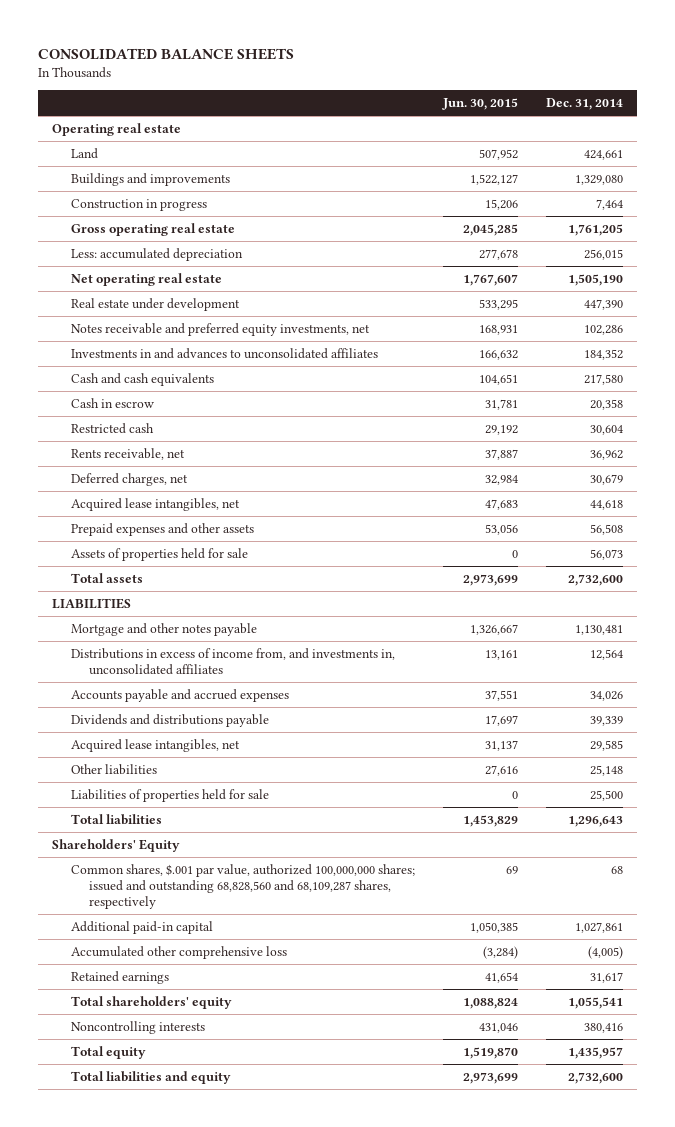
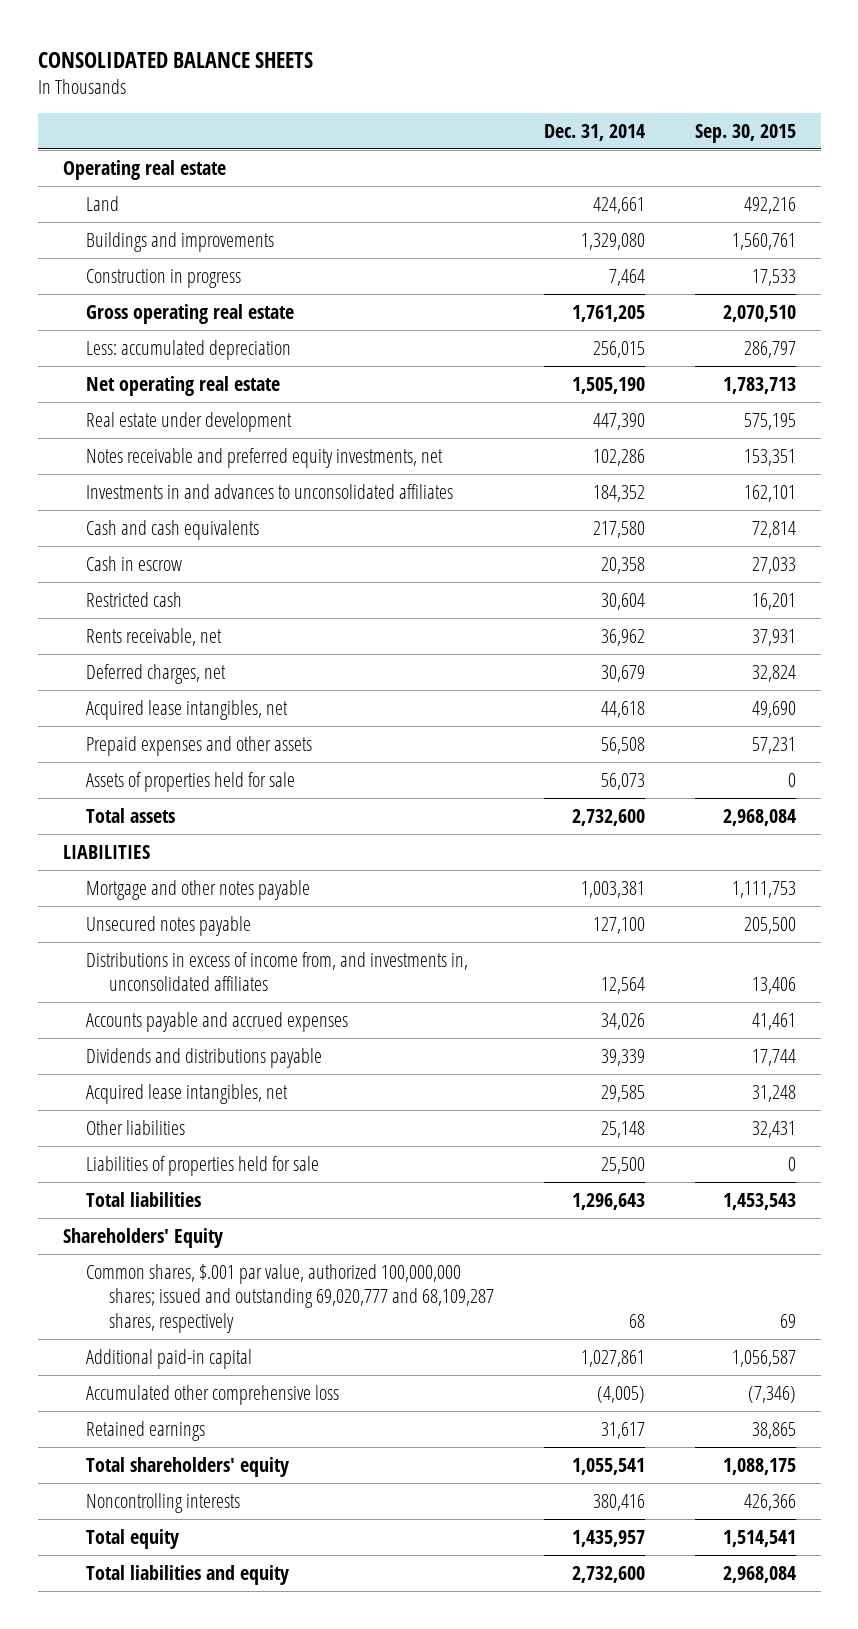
[441,98,518,111] Jun. 30, 2015 -> none
none -> [694,123,796,143] Sep. 30, 2015
[575,624,624,635] 1,130,481 -> [580,880,645,898] 1,003,381
none -> [85,915,251,936] Unsecured notes payable
[70,863,415,909] Common shares, $.001 par value, authorized 100,000,000 shares; issued and outstanding 68,828,560 and 68,109,287 shares, respectively -> [85,1263,495,1334] Common shares, $.001 par value, authorized 100,000,000 shares; issued and outstanding 69,020,777 and 68,109,287 shares, respectively

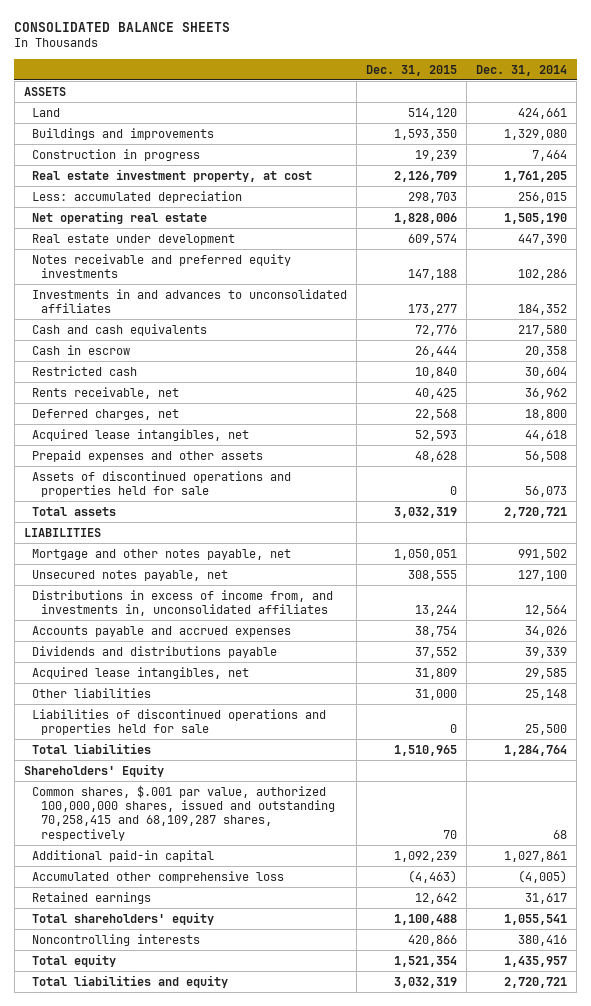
[694,123,796,143] Sep. 30, 2015 -> none
none -> [366,64,458,76] Dec. 31, 2015
[62,159,226,180] Operating real estate -> none
none -> [23,86,66,96] ASSETS
[85,303,294,324] Gross operating real estate -> [32,168,313,182] Real estate investment property, at cost
[85,447,443,468] Notes receivable and preferred equity investments, net -> [32,253,292,279] Notes receivable and preferred equity investments
[600,664,645,682] 30,679 -> [525,408,568,420] 18,800
[85,771,295,792] Assets of properties held for sale -> [32,470,292,498] Assets of discontinued operations and properties held for sale
[571,808,645,826] 2,732,600 -> [504,506,568,518] 2,720,721
[85,879,310,900] Mortgage and other notes payable -> [32,548,292,560] Mortgage and other notes payable, net
[580,880,645,898] 1,003,381 -> [518,548,568,560] 991,502
[85,915,251,936] Unsecured notes payable -> [32,569,229,581] Unsecured notes payable, net
[85,1155,319,1176] Liabilities of properties held for sale -> [32,708,327,736] Liabilities of discontinued operations and properties held for sale
[571,1192,645,1210] 1,296,643 -> [504,744,568,756] 1,284,764
[85,1263,495,1334] Common shares, $.001 par value, authorized 100,000,000 shares; issued and outstanding 69,020,777 and 68,109,287 shares, respectively -> [32,784,335,841] Common shares, $.001 par value, authorized 100,000,000 shares, issued and outstanding 70,258,415 and 68,109,287 shares, respectively
[571,1565,645,1583] 2,732,600 -> [504,976,568,988] 2,720,721

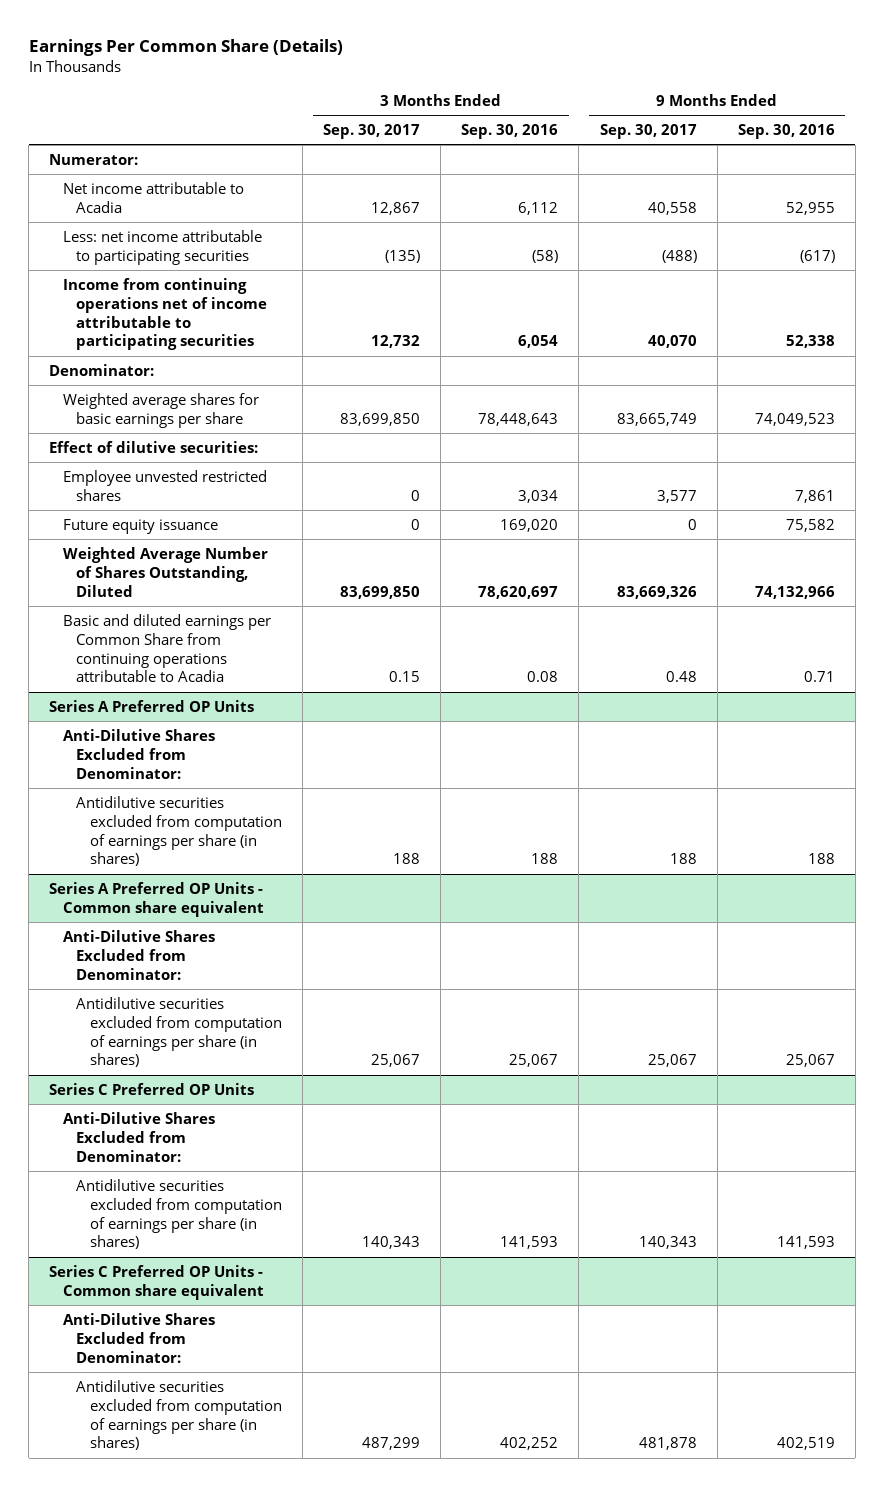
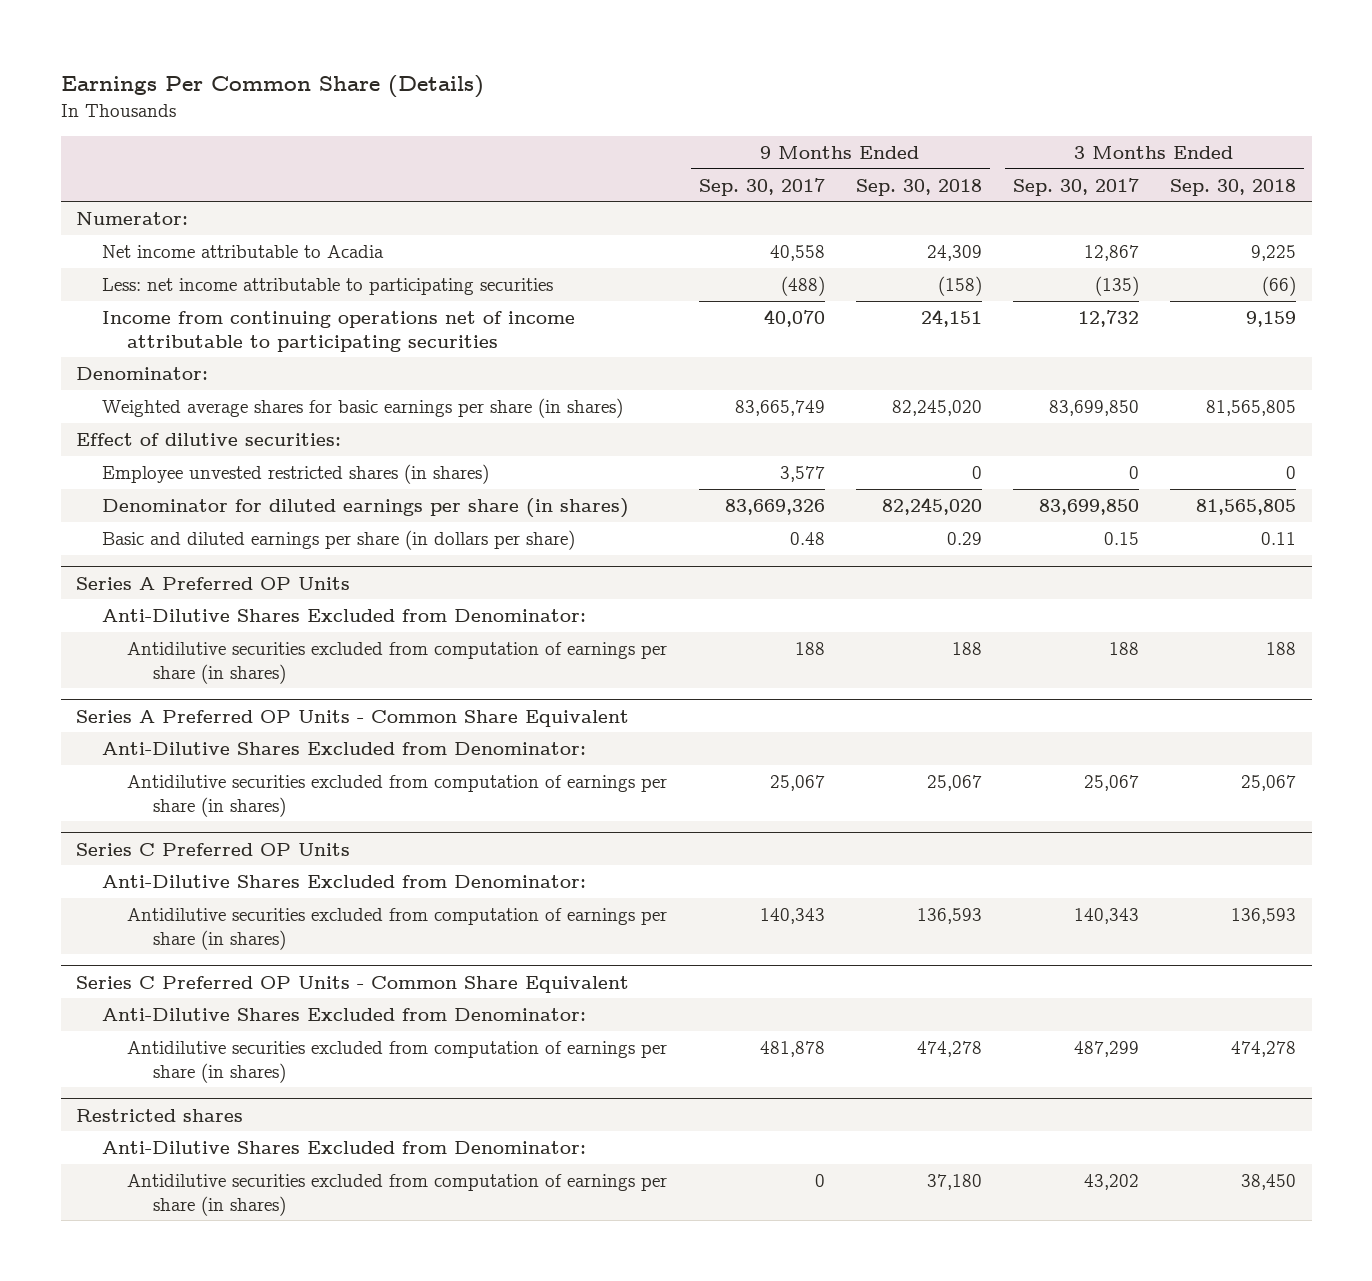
[461,124,559,140] Sep. 30, 2016 -> none
[737,124,835,140] Sep. 30, 2016 -> none
none -> [855,178,982,196] Sep. 30, 2018
none -> [1170,178,1297,196] Sep. 30, 2018
[62,392,259,428] Weighted average shares for basic earnings per share -> [101,397,623,418] Weighted average shares for basic earnings per share (in shares)
[62,518,218,534] Future equity issuance -> none
[62,469,267,501] Employee unvested restricted shares -> [101,463,489,484] Employee unvested restricted shares (in shares)
[62,546,268,597] Weighted Average Number of Shares Outstanding, Diluted -> [101,497,629,518] Denominator for diluted earnings per share (in shares)
[62,613,271,683] Basic and diluted earnings per Common Share from continuing operations attributable to Acadia -> [101,529,575,550] Basic and diluted earnings per share (in dollars per share)
[49,881,264,917] Series A Preferred OP Units - Common share equivalent -> [76,709,630,727] Series A Preferred OP Units - Common Share Equivalent
[49,1264,264,1300] Series C Preferred OP Units - Common share equivalent -> [76,975,630,993] Series C Preferred OP Units - Common Share Equivalent
none -> [76,1108,244,1122] Restricted shares
none -> [101,1140,586,1154] Anti-Dilutive Shares Excluded from Denominator:
none -> [127,1173,668,1216] Antidilutive securities excluded from computation of earnings per share (in shares)

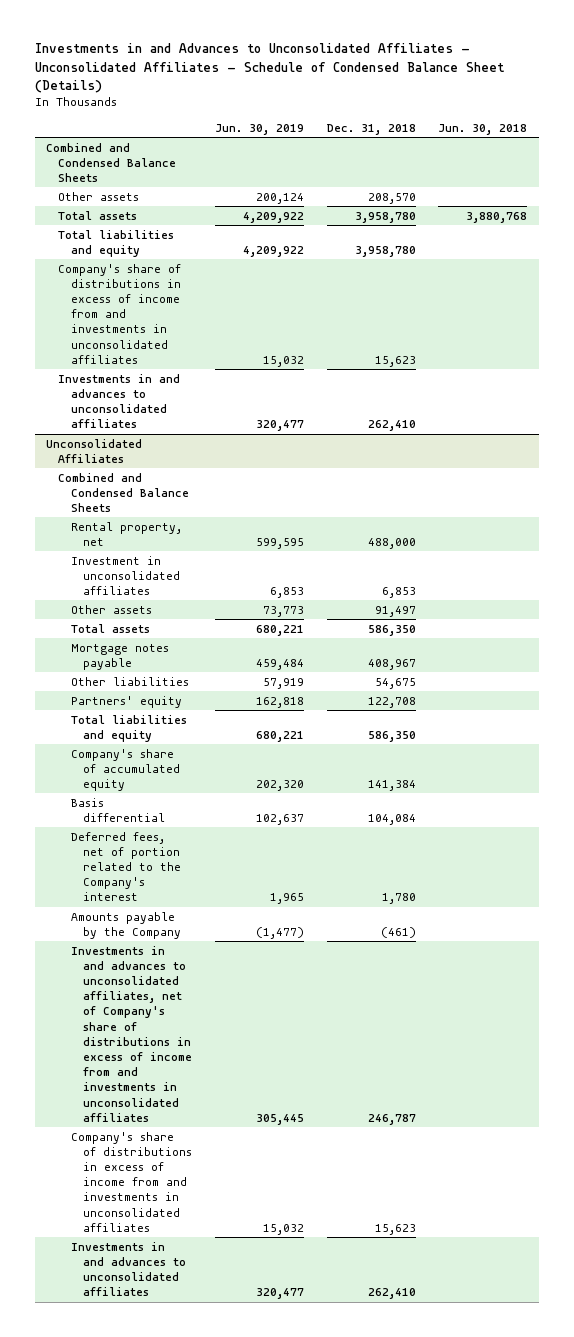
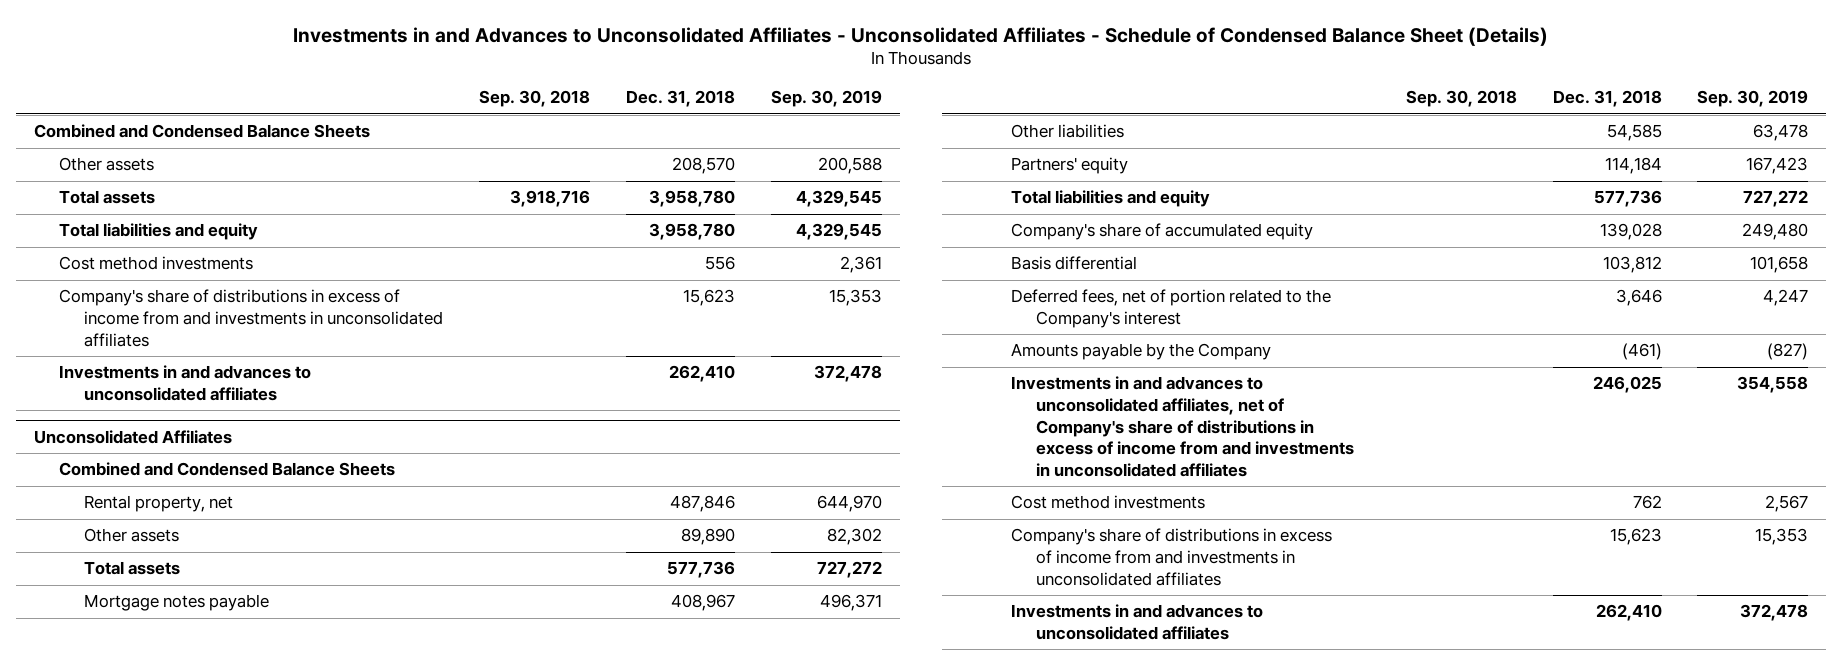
[214,123,304,135] Jun. 30, 2019 -> none
[438,123,528,135] Jun. 30, 2018 -> none
none -> [479,90,591,108] Sep. 30, 2018
none -> [771,90,883,108] Sep. 30, 2019
none -> [58,256,253,271] Cost method investments
[70,555,180,595] Investment in unconsolidated affiliates -> none
[367,537,416,549] 488,000 -> [670,495,736,513] 487,846
[374,605,416,617] 91,497 -> [681,528,736,546] 89,890
[367,624,416,636] 586,350 -> [667,561,736,579] 577,736
[374,677,416,689] 54,675 -> [1606,124,1662,142] 54,585
[367,696,416,708] 122,708 -> [1604,157,1662,175] 114,184
[367,730,416,742] 586,350 -> [1593,190,1662,208] 577,736
[367,779,416,791] 141,384 -> [1599,223,1662,241] 139,028
[367,813,416,825] 104,084 -> [1602,256,1662,274] 103,812
[381,893,416,905] 1,780 -> [1615,289,1662,307] 3,646
[367,1113,416,1125] 246,787 -> [1592,376,1662,394] 246,025
none -> [1010,495,1205,510] Cost method investments

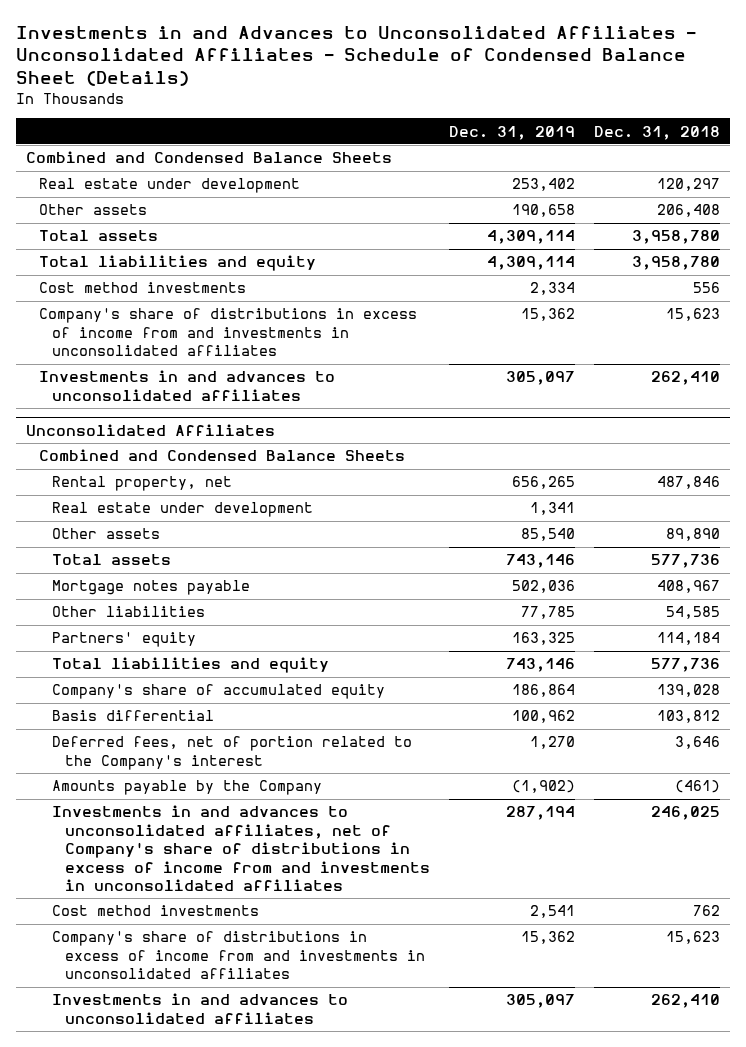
[479,90,591,108] Sep. 30, 2018 -> none
[771,90,883,108] Sep. 30, 2019 -> none
none -> [448,125,575,140] Dec. 31, 2019
none -> [38,178,300,194] Real estate under development
[672,157,736,175] 208,570 -> [657,204,721,218] 206,408
none -> [51,502,313,518] Real estate under development

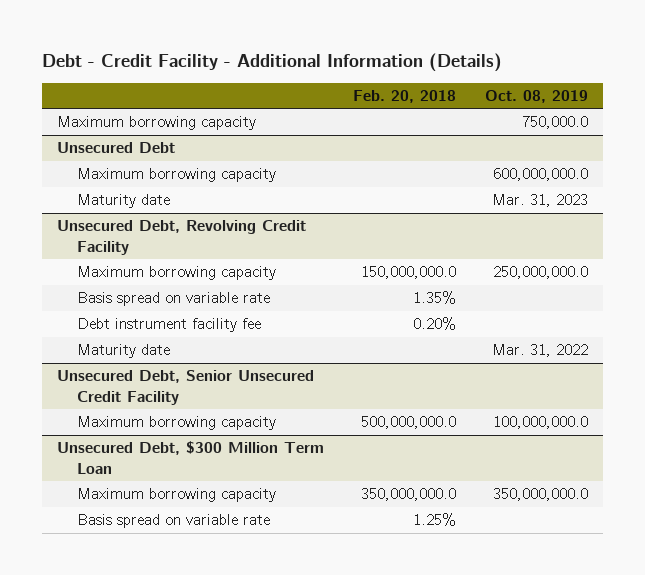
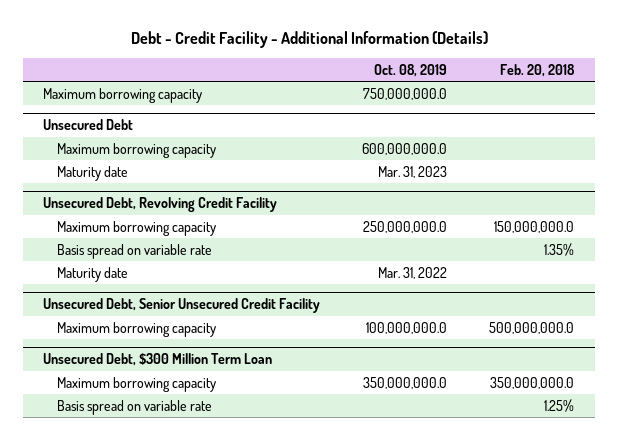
[522,116,589,130] 750,000.0 -> [363,87,448,100] 750,000,000.0
[77,318,262,333] Debt instrument facility fee -> none

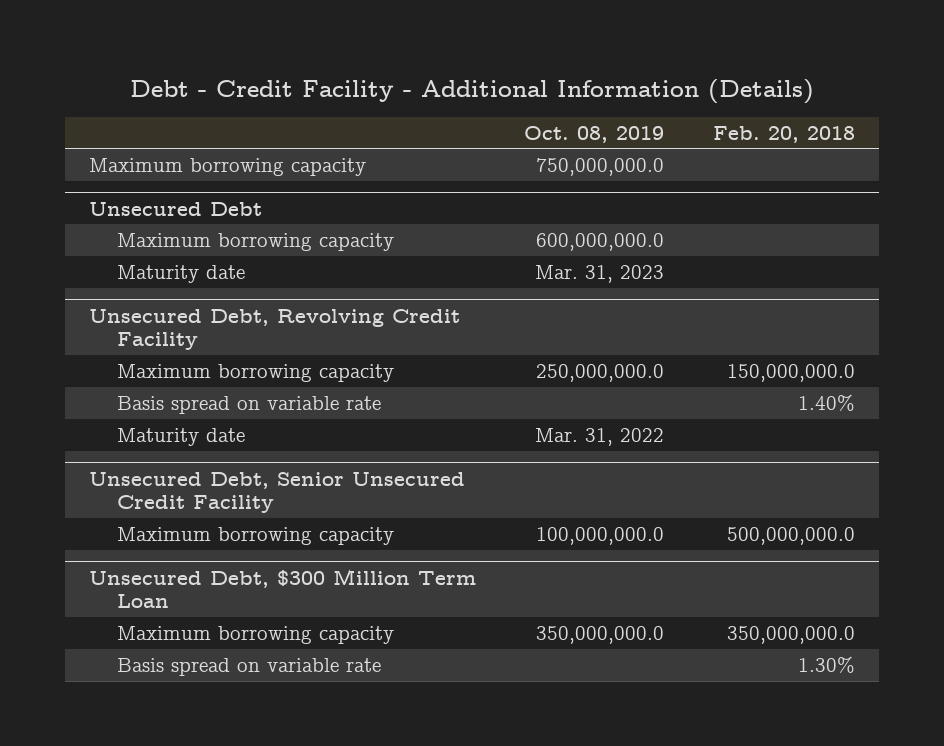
[544,242,575,256] 1.35% -> [797,393,855,411] 1.40%
[544,398,575,412] 1.25% -> [797,655,855,673] 1.30%

